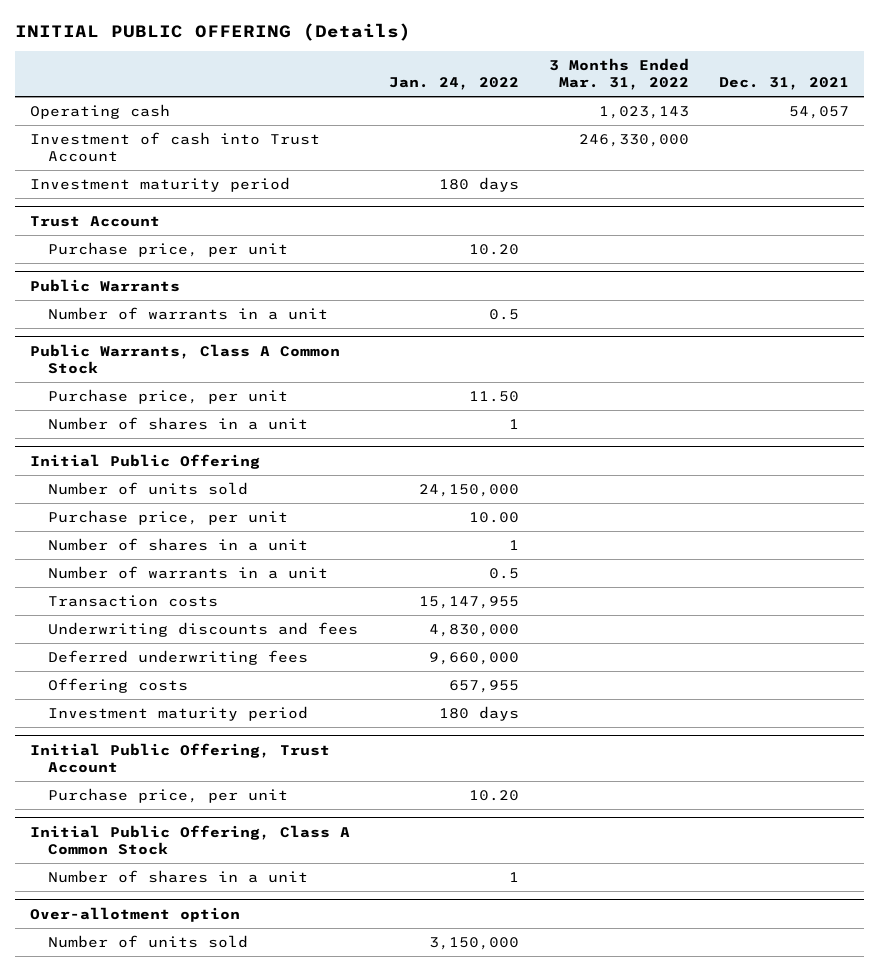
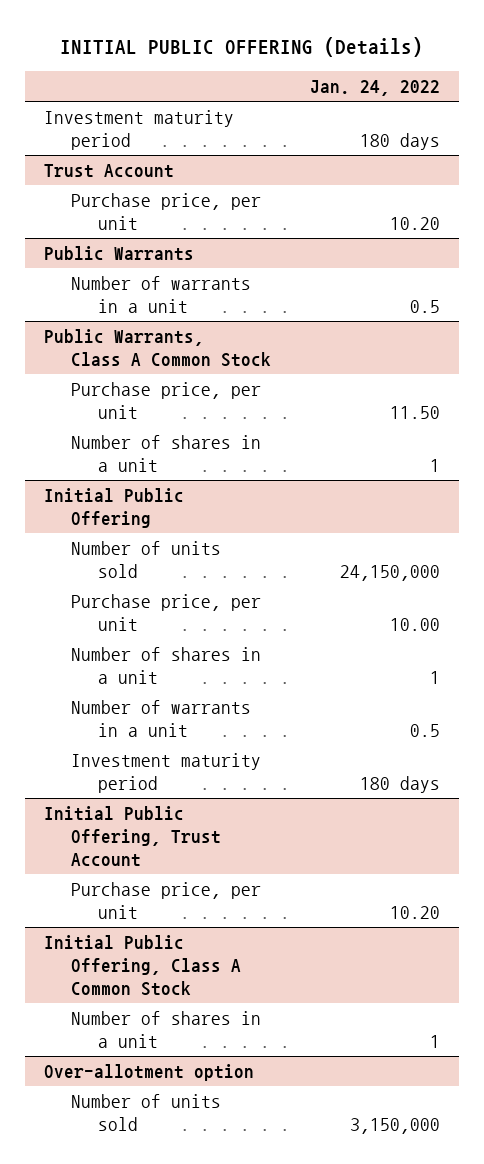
[548,57,689,91] 3 Months Ended Mar. 31, 2022 -> none
[719,77,850,91] Dec. 31, 2021 -> none
[29,103,170,119] Operating cash -> none
[29,131,320,163] Investment of cash into Trust Account -> none
[48,594,219,607] Transaction costs -> none
[48,621,359,637] Underwriting discounts and fees -> none
[48,649,309,665] Deferred underwriting fees -> none
[48,677,189,693] Offering costs -> none

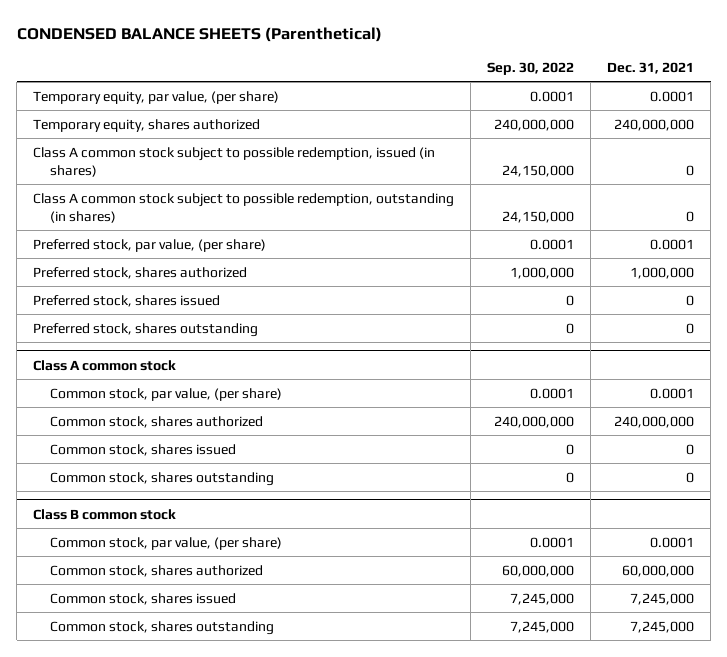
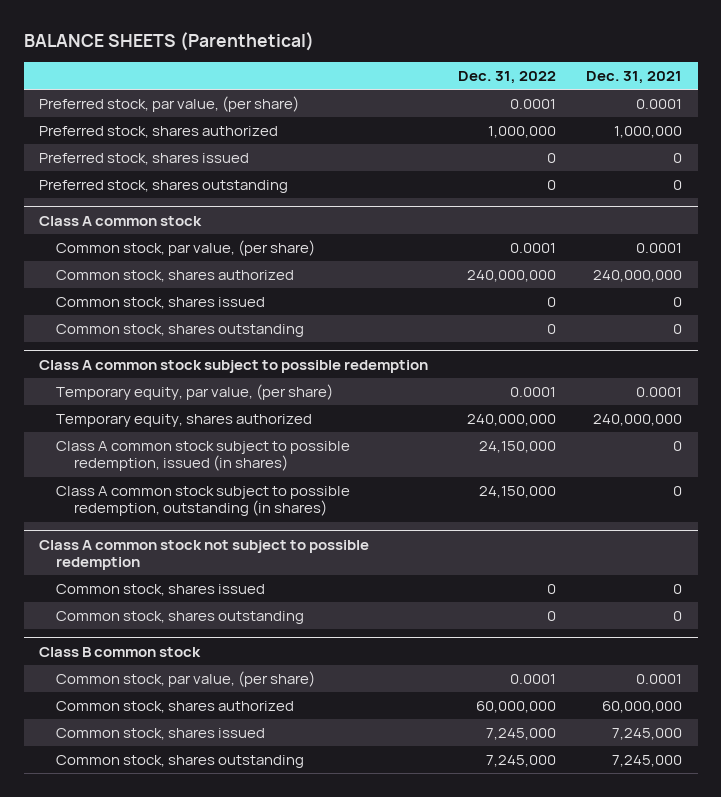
[16,26,382,42] CONDENSED BALANCE SHEETS (Parenthetical) -> [23,32,314,52] BALANCE SHEETS (Parenthetical)
[487,61,575,75] Sep. 30, 2022 -> none
none -> [458,71,557,85] Dec. 31, 2022
[33,90,280,104] Temporary equity, par value, (per share) -> none
[33,118,261,132] Temporary equity, shares authorized -> none
[33,146,436,177] Class A common stock subject to possible redemption, issued (in shares) -> none
[33,192,455,223] Class A common stock subject to possible redemption, outstanding (in shares) -> none
none -> [38,359,428,373] Class A common stock subject to possible redemption
none -> [56,384,334,401] Temporary equity, par value, (per share)
none -> [56,414,313,428] Temporary equity, shares authorized
none -> [56,441,351,472] Class A common stock subject to possible redemption, issued (in shares)
none -> [56,486,351,517] Class A common stock subject to possible redemption, outstanding (in shares)
none -> [38,539,369,571] Class A common stock not subject to possible redemption
none -> [56,584,266,597] Common stock, shares issued
none -> [56,611,305,625] Common stock, shares outstanding

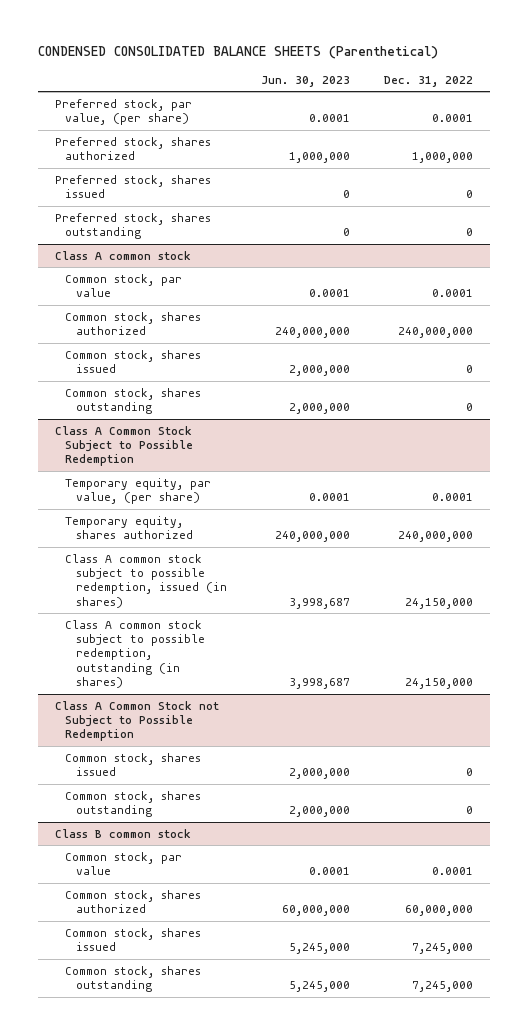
[23,32,314,52] BALANCE SHEETS (Parenthetical) -> [37,46,438,60] CONDENSED CONSOLIDATED BALANCE SHEETS (Parenthetical)
[586,71,683,85] Dec. 31, 2021 -> none
none -> [260,75,350,87] Jun. 30, 2023
[56,240,316,257] Common stock, par value, (per share) -> [65,273,183,298] Common stock, par value
[38,359,428,373] Class A common stock subject to possible redemption -> [54,425,194,467] Class A Common Stock Subject to Possible Redemption
[38,539,369,571] Class A common stock not subject to possible redemption -> [54,700,219,742] Class A Common Stock not Subject to Possible Redemption
[56,671,316,688] Common stock, par value, (per share) -> [65,851,183,876] Common stock, par value

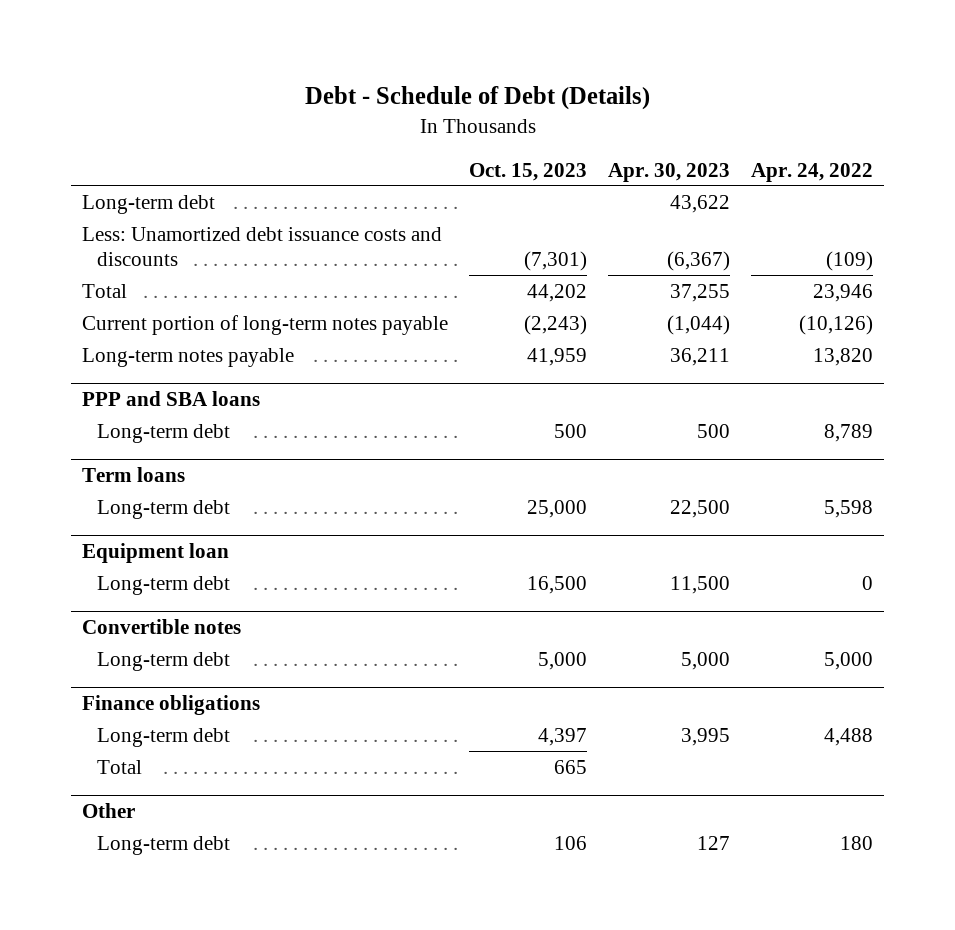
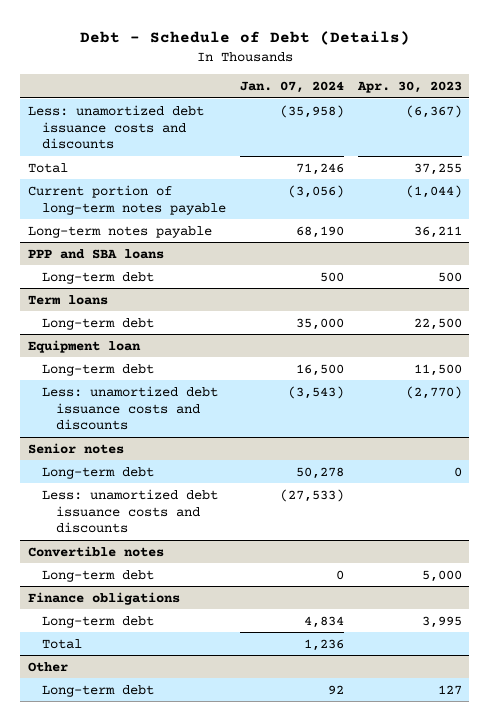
[468,162,587,181] Oct. 15, 2023 -> none
[751,162,874,182] Apr. 24, 2022 -> none
none -> [239,81,344,94] Jan. 07, 2024
[81,194,215,214] Long-term debt -> none
[81,226,442,267] Less: Unamortized debt issuance costs and discounts -> [27,104,204,150] Less: unamortized debt issuance costs and discounts
none -> [41,385,218,431] Less: unamortized debt issuance costs and discounts
none -> [27,442,124,454] Senior notes
none -> [41,466,154,479] Long-term debt
none -> [41,488,218,534] Less: unamortized debt issuance costs and discounts

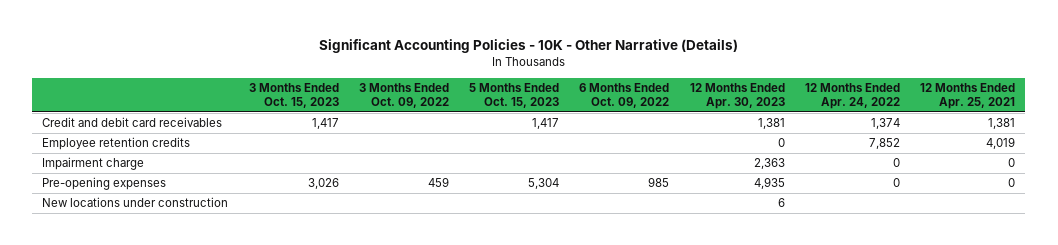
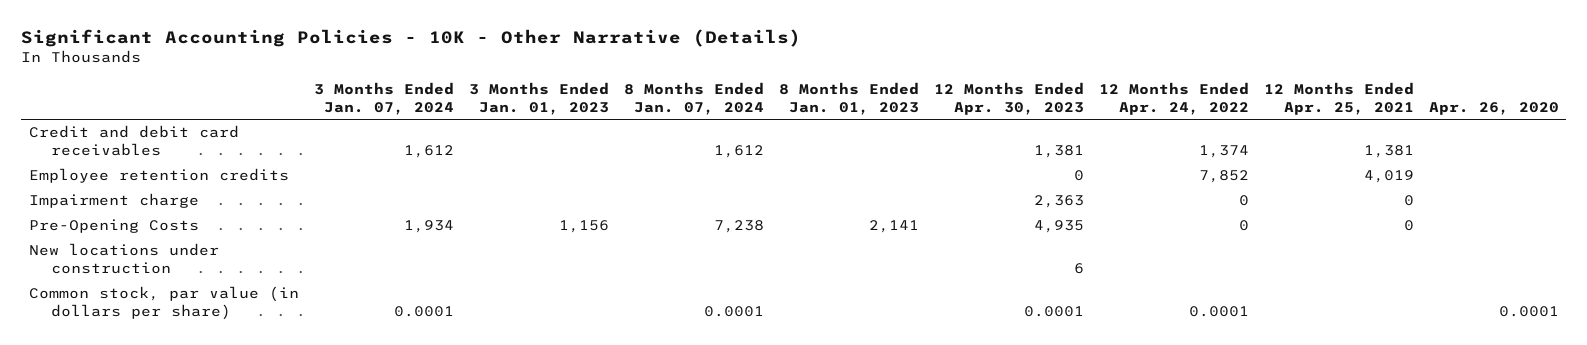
[248,83,339,109] 3 Months Ended Oct. 15, 2023 -> none
[358,83,449,109] 3 Months Ended Oct. 09, 2022 -> none
[469,83,560,109] 5 Months Ended Oct. 15, 2023 -> none
[579,83,670,109] 6 Months Ended Oct. 09, 2022 -> none
none -> [313,81,454,115] 3 Months Ended Jan. 07, 2024
none -> [468,81,609,115] 3 Months Ended Jan. 01, 2023
none -> [623,81,764,115] 8 Months Ended Jan. 07, 2024
none -> [778,81,919,115] 8 Months Ended Jan. 01, 2023
none -> [1428,101,1559,115] Apr. 26, 2020
[42,177,167,191] Pre-opening expenses -> [28,219,199,234] Pre-Opening Costs
none -> [28,286,299,321] Common stock, par value (in dollars per share)

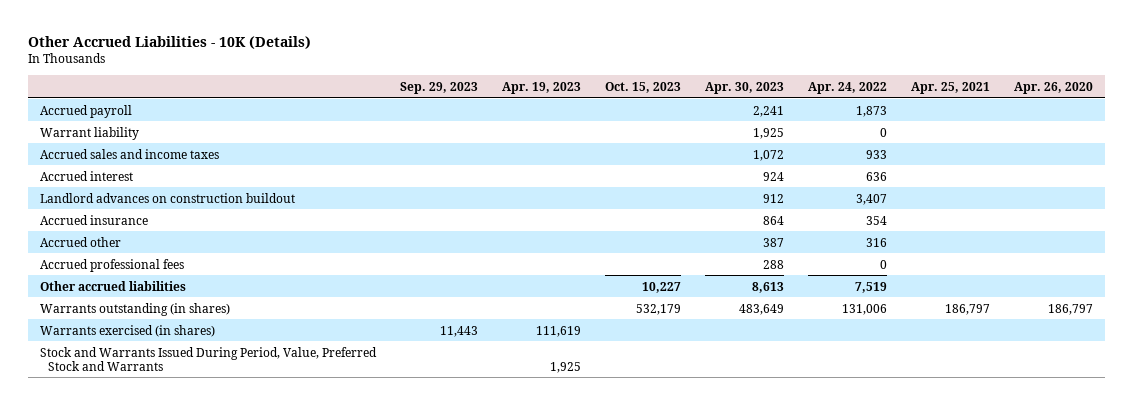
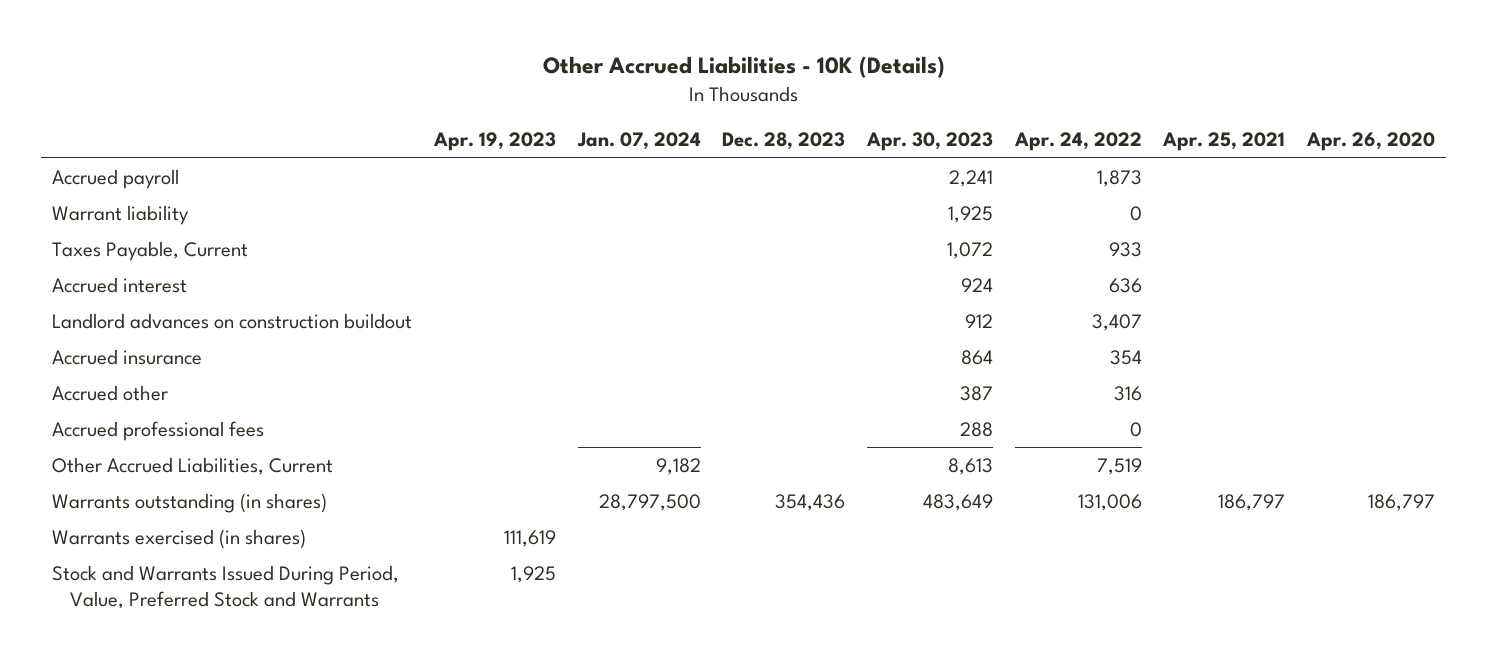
[399,81,478,94] Sep. 29, 2023 -> none
[604,81,681,93] Oct. 15, 2023 -> none
none -> [576,132,701,151] Jan. 07, 2024
none -> [722,132,846,151] Dec. 28, 2023
[39,148,219,159] Accrued sales and income taxes -> [52,240,249,261] Taxes Payable, Current
[39,280,186,291] Other accrued liabilities -> [52,456,334,475] Other Accrued Liabilities, Current

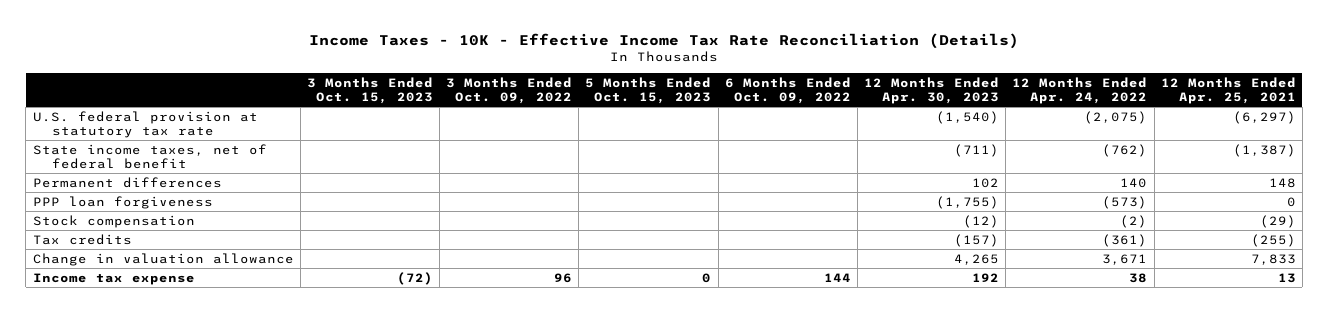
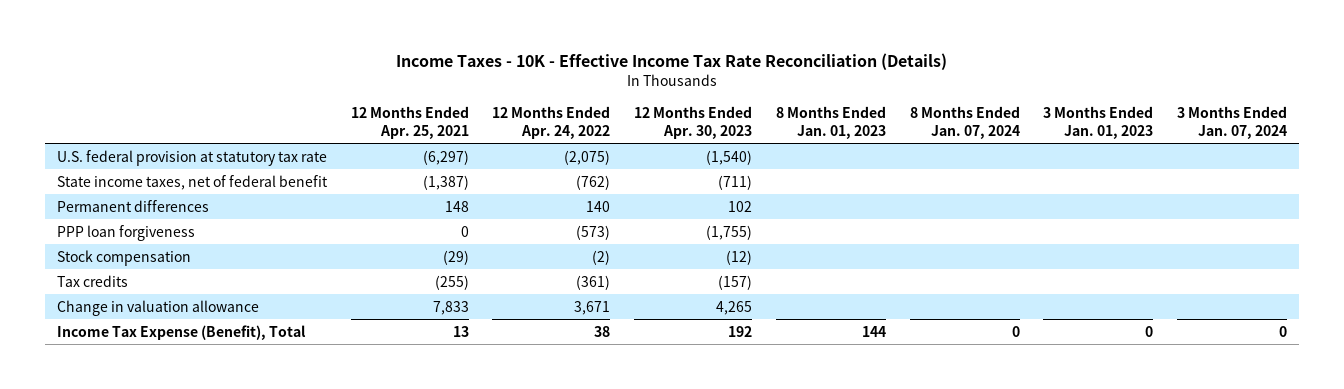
[306,76,433,105] 3 Months Ended Oct. 15, 2023 -> none
[446,76,573,105] 3 Months Ended Oct. 09, 2022 -> none
[585,76,712,105] 5 Months Ended Oct. 15, 2023 -> none
[724,76,851,105] 6 Months Ended Oct. 09, 2022 -> none
none -> [775,105,886,139] 8 Months Ended Jan. 01, 2023
none -> [909,105,1020,139] 8 Months Ended Jan. 07, 2024
none -> [1043,105,1154,139] 3 Months Ended Jan. 01, 2023
none -> [1177,105,1288,139] 3 Months Ended Jan. 07, 2024
[32,272,195,285] Income tax expense -> [56,324,306,340] Income Tax Expense (Benefit), Total

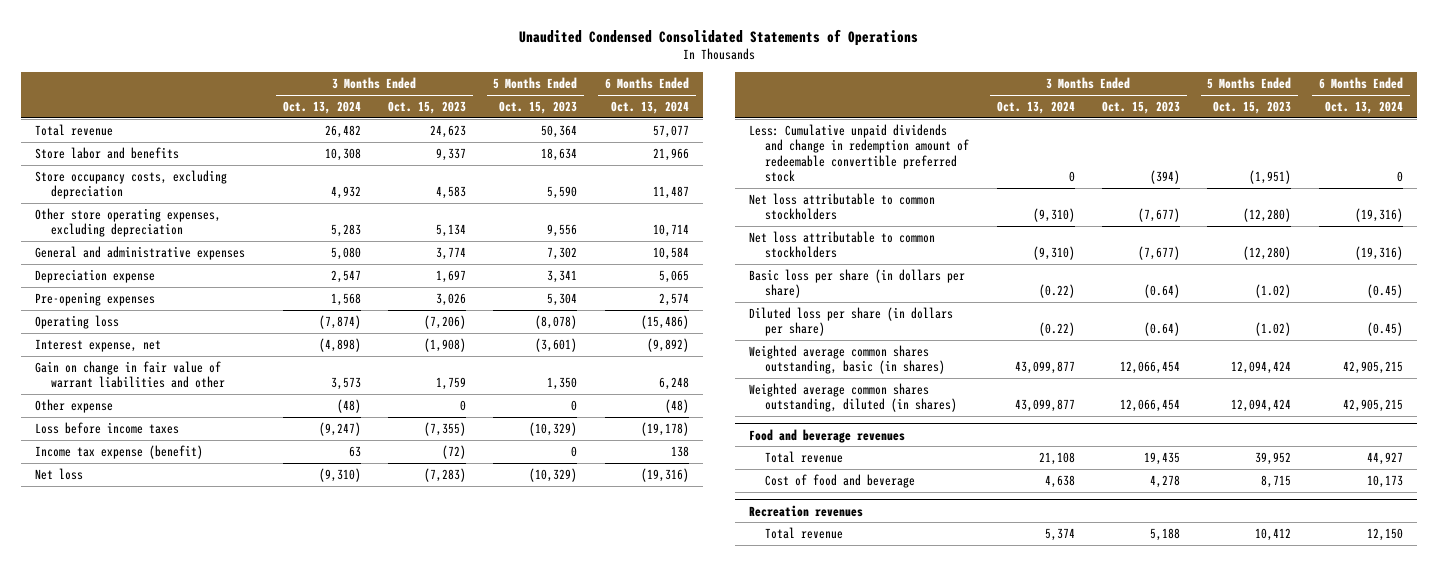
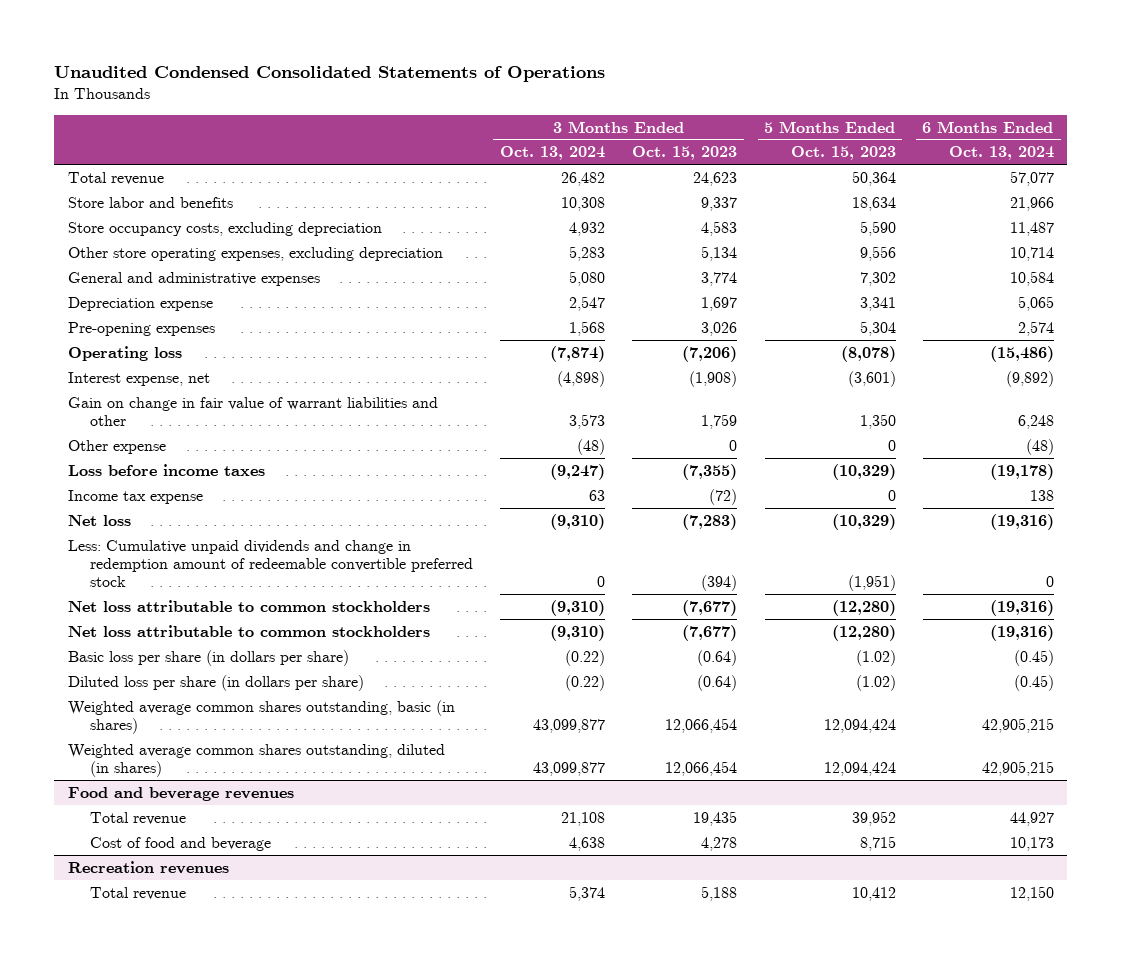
[34,444,203,459] Income tax expense (benefit) -> [67,489,203,504] Income tax expense

